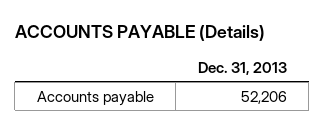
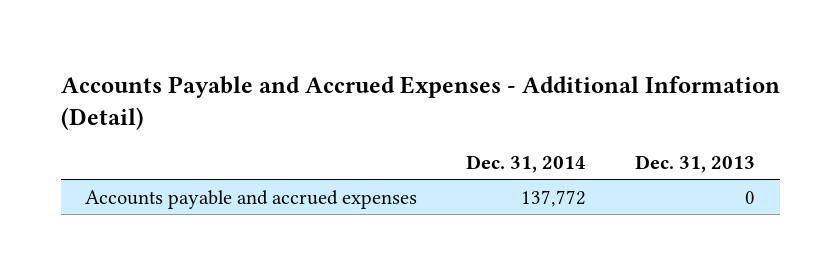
[14,25,265,42] ACCOUNTS PAYABLE (Details) -> [60,75,780,130] Accounts Payable and Accrued Expenses - Additional Information (Detail)
none -> [466,155,587,174] Dec. 31, 2014
[36,90,154,106] Accounts payable -> [85,189,418,209] Accounts payable and accrued expenses
[240,90,287,104] 52,206 -> [745,190,756,204] 0

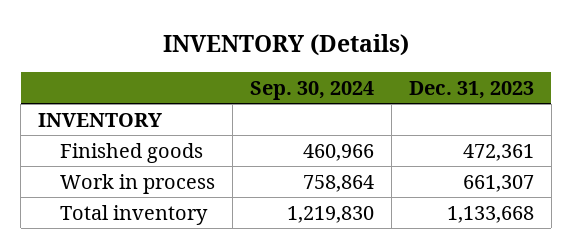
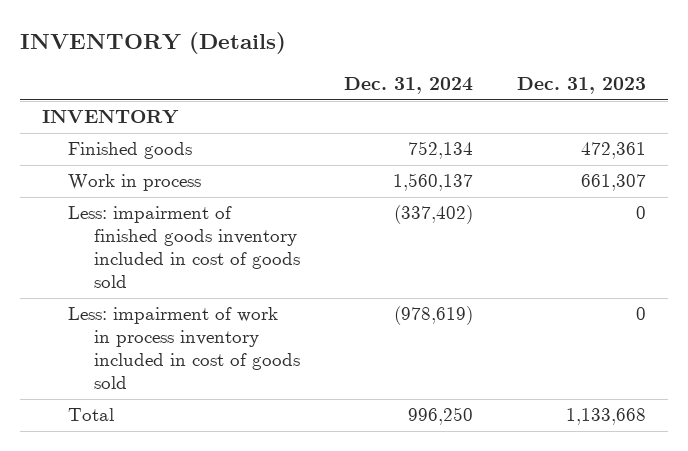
[249,80,374,100] Sep. 30, 2024 -> none
none -> [344,77,474,95] Dec. 31, 2024
none -> [68,206,300,289] Less: impairment of finished goods inventory included in cost of goods sold
none -> [68,307,300,390] Less: impairment of work in process inventory included in cost of goods sold
[60,204,209,225] Total inventory -> [68,408,115,422] Total

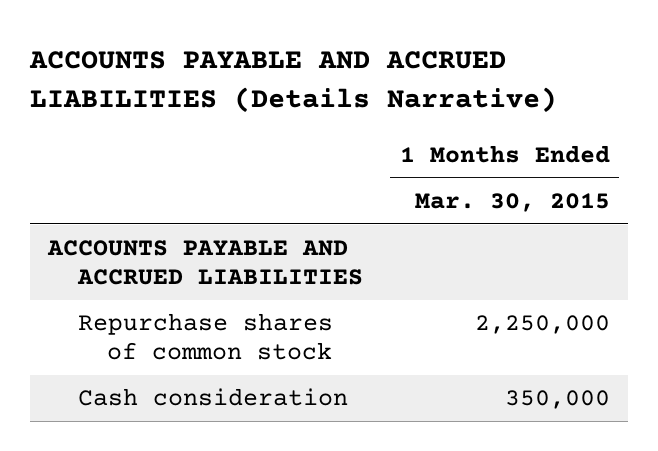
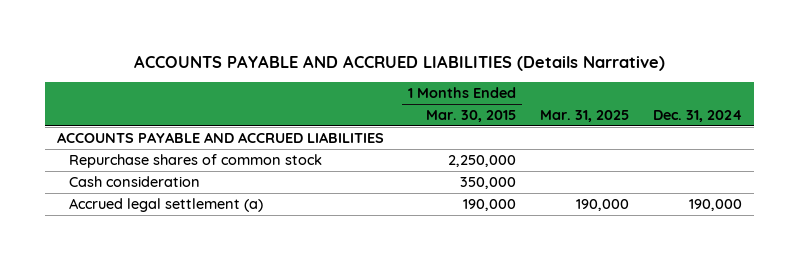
none -> [540,110,630,123] Mar. 31, 2025
none -> [653,110,743,123] Dec. 31, 2024
none -> [68,198,263,213] Accrued legal settlement (a)

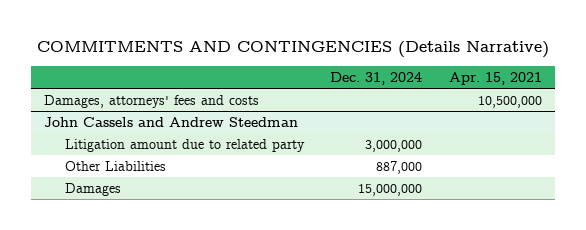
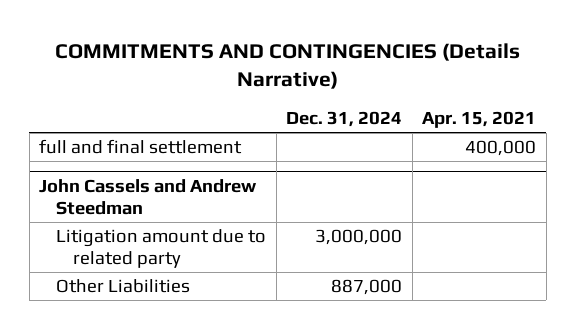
[44,94,260,108] Damages, attorneys' fees and costs -> none
none -> [39,138,243,154] full and final settlement
[65,182,122,196] Damages -> none

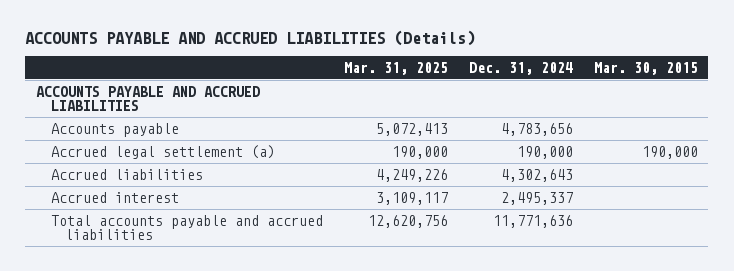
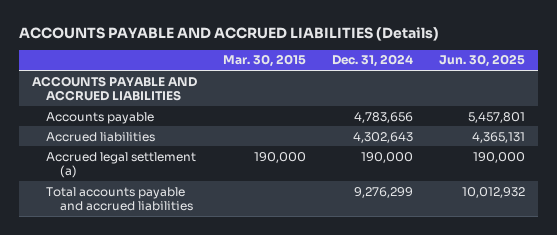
[343,61,448,75] Mar. 31, 2025 -> none
none -> [438,54,525,68] Jun. 30, 2025
[50,192,179,204] Accrued interest -> none
[50,145,275,160] Accrued legal settlement (a) -> [45,151,196,178] Accrued legal settlement (a)
[492,215,573,229] 11,771,636 -> [353,186,413,198] 9,276,299

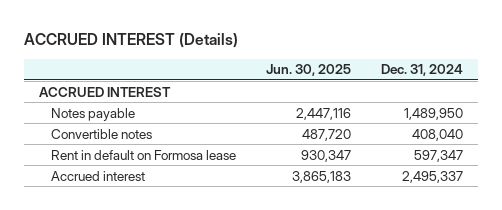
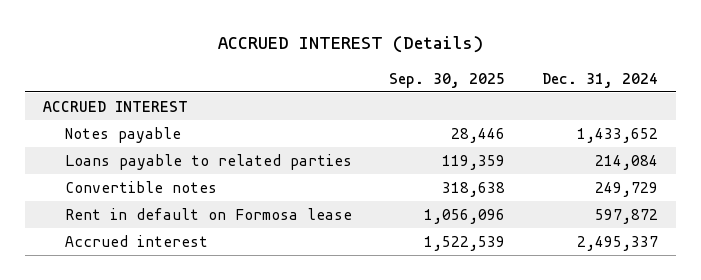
[265,64,351,77] Jun. 30, 2025 -> none
none -> [389,72,506,88] Sep. 30, 2025
[403,107,463,120] 1,489,950 -> [576,127,658,143] 1,433,652
none -> [65,153,353,170] Loans payable to related parties
[411,128,463,141] 408,040 -> [594,181,658,197] 249,729
[413,149,463,162] 597,347 -> [594,208,658,224] 597,872

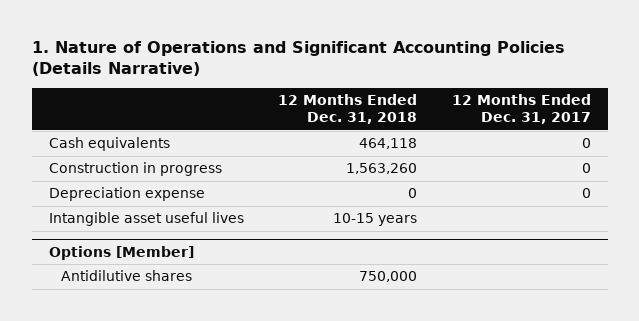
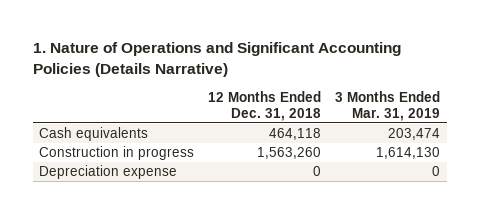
[451,94,591,125] 12 Months Ended Dec. 31, 2017 -> none
none -> [334,90,440,121] 3 Months Ended Mar. 31, 2019
[48,212,244,227] Intangible asset useful lives -> none
[48,246,194,261] Options [Member] -> none
[61,270,193,282] Antidilutive shares -> none

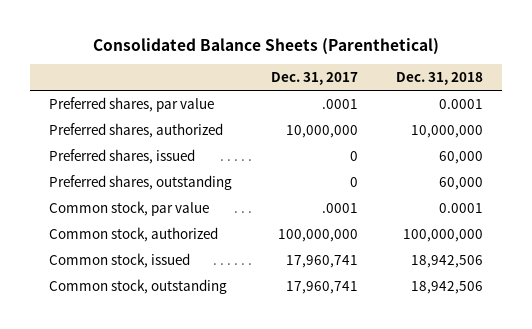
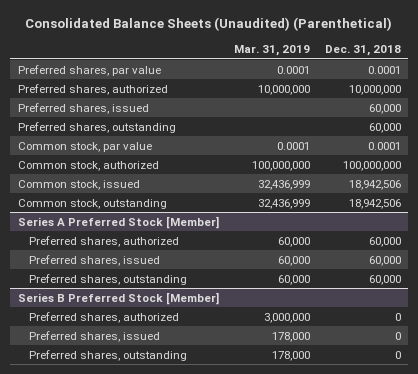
[93,37,440,55] Consolidated Balance Sheets (Parenthetical) -> [25,17,393,32] Consolidated Balance Sheets (Unaudited) (Parenthetical)
[270,72,358,86] Dec. 31, 2017 -> none
none -> [233,45,310,57] Mar. 31, 2019
none -> [17,215,219,229] Series A Preferred Stock [Member]
none -> [28,235,179,247] Preferred shares, authorized
none -> [28,254,160,266] Preferred shares, issued
none -> [28,273,187,285] Preferred shares, outstanding
none -> [17,291,219,305] Series B Preferred Stock [Member]
none -> [28,311,179,323] Preferred shares, authorized
none -> [28,330,160,342] Preferred shares, issued
none -> [28,349,187,361] Preferred shares, outstanding

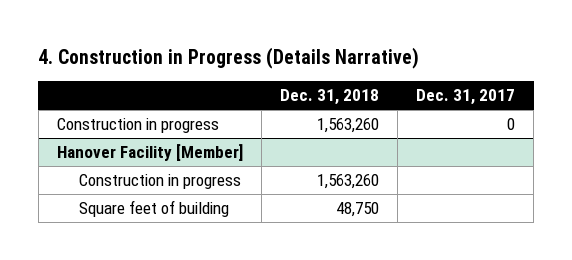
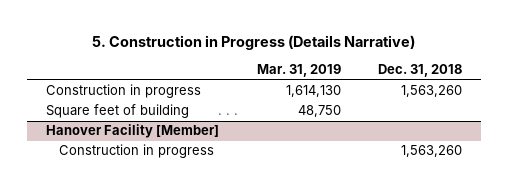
[38,47,420,70] 4. Construction in Progress (Details Narrative) -> [92,35,416,51] 5. Construction in Progress (Details Narrative)
[416,89,516,106] Dec. 31, 2017 -> none
none -> [256,64,341,78] Mar. 31, 2019
none -> [46,104,190,119] Square feet of building
[78,199,229,217] Square feet of building -> none

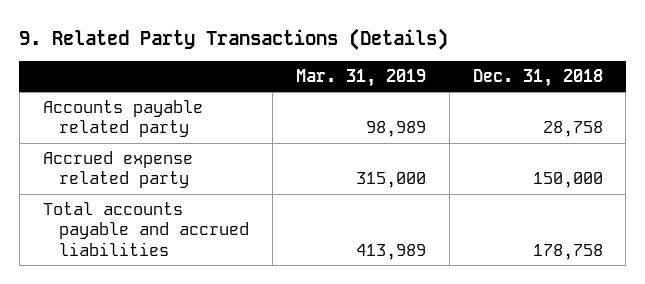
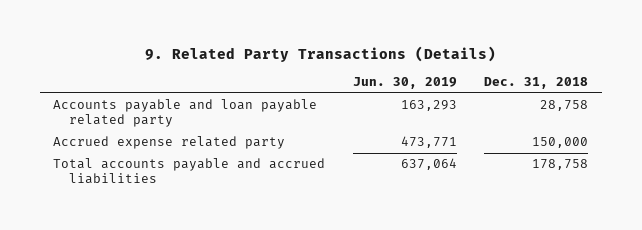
[295,69,426,88] Mar. 31, 2019 -> none
none -> [352,77,457,90] Jun. 30, 2019
[42,99,203,138] Accounts payable related party -> [53,99,318,128] Accounts payable and loan payable related party

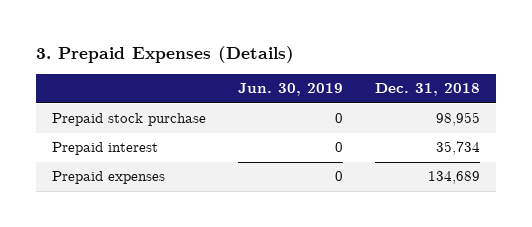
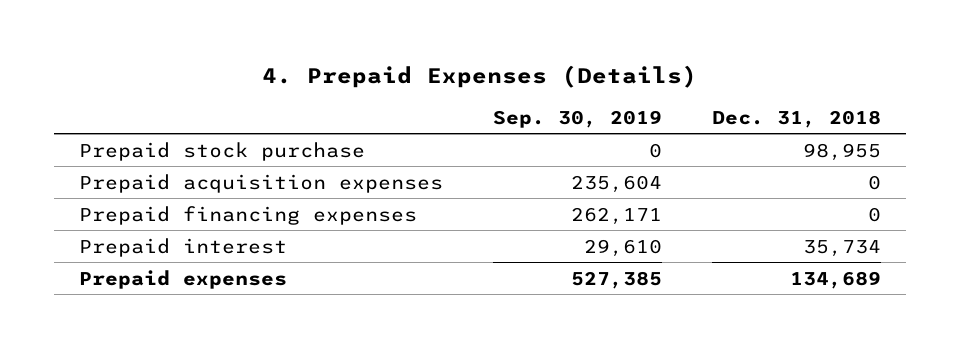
[36,46,295,64] 3. Prepaid Expenses (Details) -> [262,64,698,88] 4. Prepaid Expenses (Details)
[238,83,344,97] Jun. 30, 2019 -> none
none -> [493,109,663,128] Sep. 30, 2019
none -> [79,173,444,193] Prepaid acquisition expenses
none -> [79,205,418,225] Prepaid financing expenses

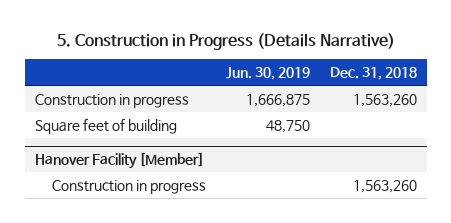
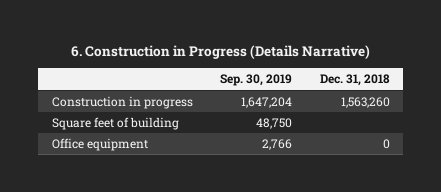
[56,32,395,50] 5. Construction in Progress (Details Narrative) -> [70,45,370,60] 6. Construction in Progress (Details Narrative)
[225,67,310,81] Jun. 30, 2019 -> none
none -> [220,74,293,87] Sep. 30, 2019
[34,152,204,170] Hanover Facility [Member] -> none
[51,179,206,194] Construction in progress -> none
none -> [51,137,148,151] Office equipment

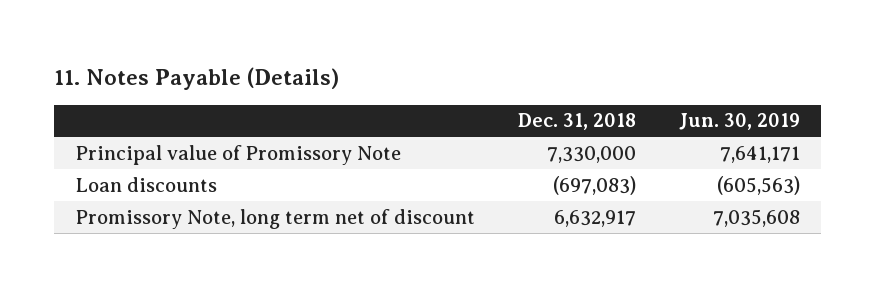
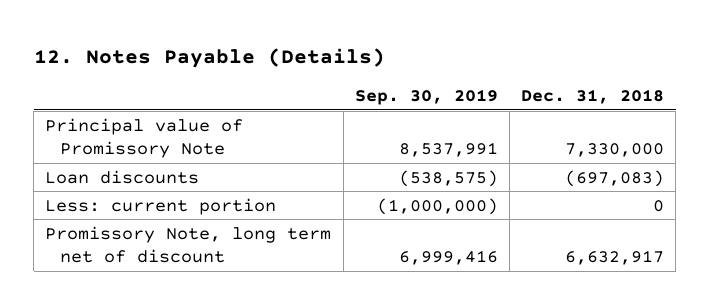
[54,66,340,90] 11. Notes Payable (Details) -> [33,47,385,68] 12. Notes Payable (Details)
[678,113,800,131] Jun. 30, 2019 -> none
none -> [354,89,498,106] Sep. 30, 2019
none -> [45,197,277,215] Less: current portion

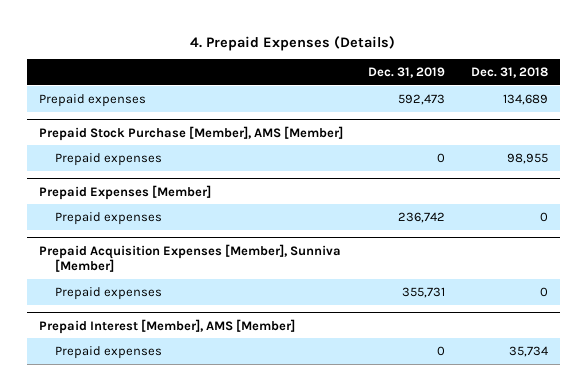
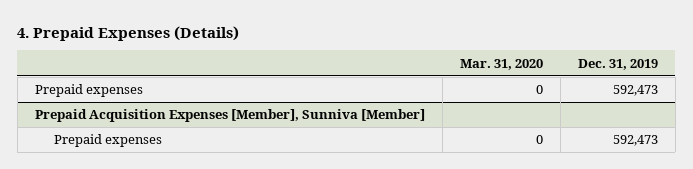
[470,67,548,79] Dec. 31, 2018 -> none
none -> [459,58,543,70] Mar. 31, 2020
[39,125,344,141] Prepaid Stock Purchase [Member], AMS [Member] -> none
[54,152,162,166] Prepaid expenses -> none
[39,184,212,200] Prepaid Expenses [Member] -> none
[54,211,162,225] Prepaid expenses -> none
[39,318,296,334] Prepaid Interest [Member], AMS [Member] -> none
[54,345,162,359] Prepaid expenses -> none
[402,286,446,298] 355,731 -> [612,135,658,147] 592,473

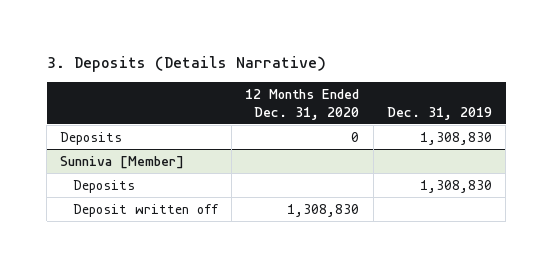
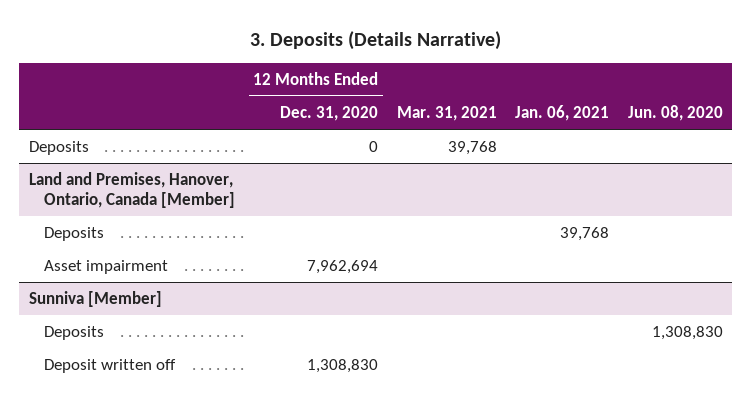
[386,106,492,120] Dec. 31, 2019 -> none
none -> [396,106,497,122] Mar. 31, 2021
none -> [515,105,610,122] Jan. 06, 2021
none -> [627,105,723,122] Jun. 08, 2020
none -> [28,172,235,208] Land and Premises, Hanover, Ontario, Canada [Member]
none -> [43,227,104,242] Deposits
none -> [43,260,168,275] Asset impairment

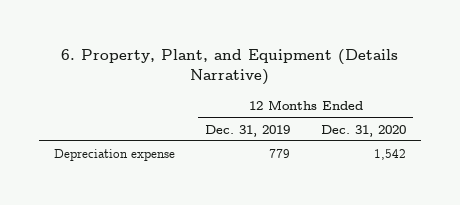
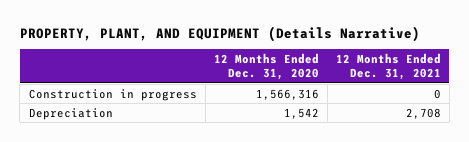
[60,48,398,86] 6. Property, Plant, and Equipment (Details Narrative) -> [19,25,420,42] PROPERTY, PLANT, AND EQUIPMENT (Details Narrative)
[205,124,291,137] Dec. 31, 2019 -> none
none -> [335,53,441,81] 12 Months Ended Dec. 31, 2021
none -> [28,88,197,101] Construction in progress
[54,149,176,162] Depreciation expense -> [28,107,113,120] Depreciation

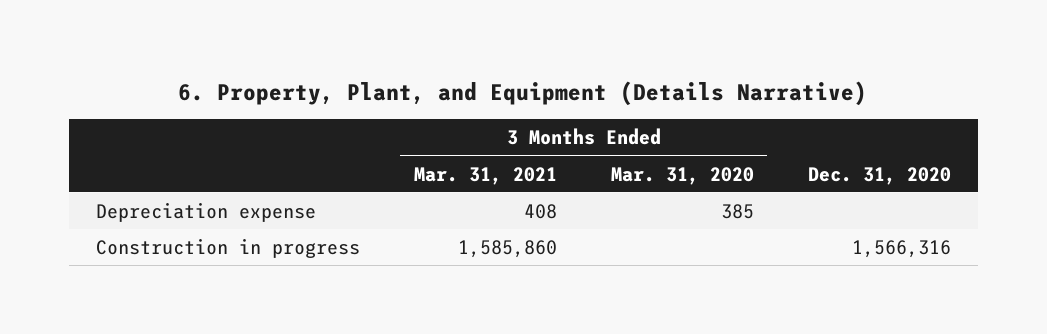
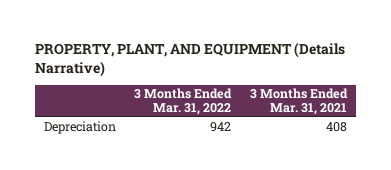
[178,80,868,106] 6. Property, Plant, and Equipment (Details Narrative) -> [34,41,345,77] PROPERTY, PLANT, AND EQUIPMENT (Details Narrative)
[610,166,754,185] Mar. 31, 2020 -> none
[807,166,951,185] Dec. 31, 2020 -> none
none -> [134,88,233,116] 3 Months Ended Mar. 31, 2022
[95,238,360,259] Construction in progress -> none
[95,202,316,223] Depreciation expense -> [43,121,116,135] Depreciation

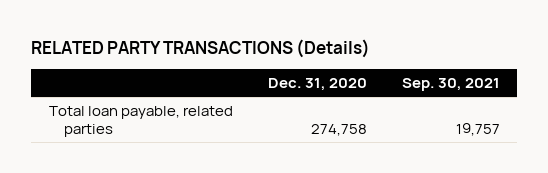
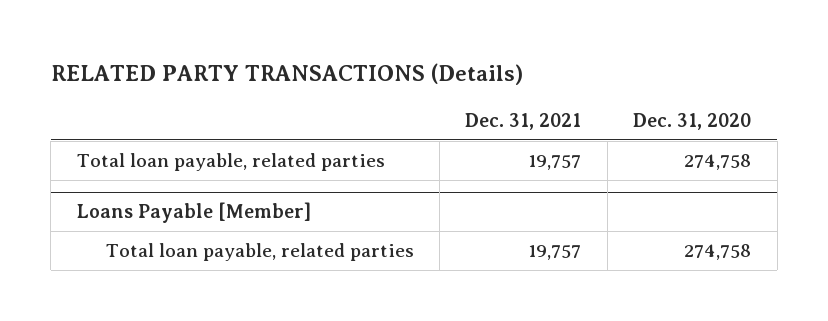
[401,78,500,92] Sep. 30, 2021 -> none
none -> [465,113,582,131] Dec. 31, 2021
none -> [76,202,311,224] Loans Payable [Member]
none -> [105,243,414,262] Total loan payable, related parties

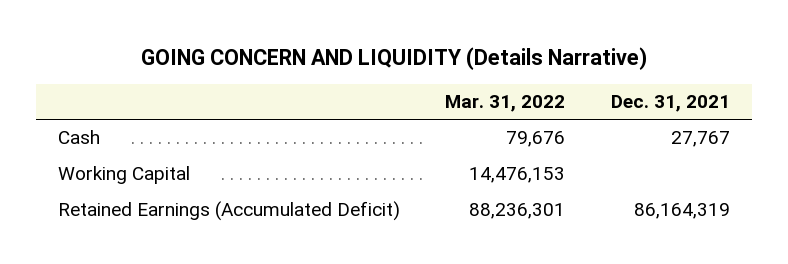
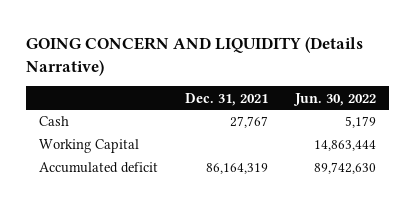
[445,95,566,113] Mar. 31, 2022 -> none
none -> [292,92,376,106] Jun. 30, 2022
[58,201,401,222] Retained Earnings (Accumulated Deficit) -> [39,162,159,174] Accumulated deficit

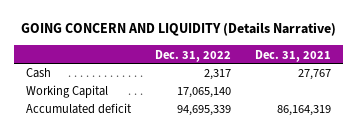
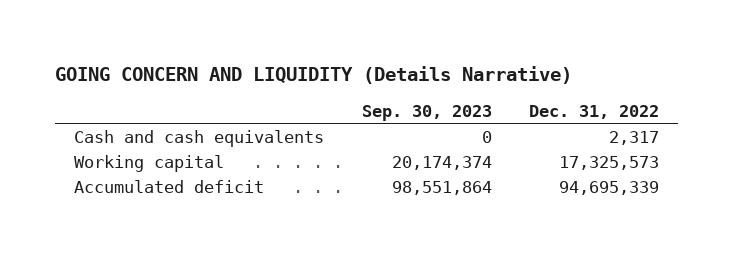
[255,49,332,62] Dec. 31, 2021 -> none
none -> [361,104,492,121] Sep. 30, 2023
[26,68,52,79] Cash -> [74,129,325,147] Cash and cash equivalents
[26,85,109,99] Working Capital -> [74,154,225,172] Working capital
[177,87,232,99] 17,065,140 -> [559,155,660,170] 17,325,573

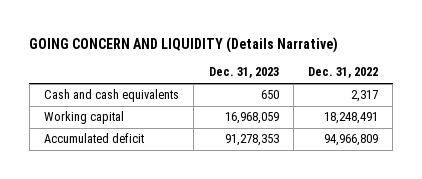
[361,104,492,121] Sep. 30, 2023 -> none
none -> [208,67,279,79] Dec. 31, 2023
[559,155,660,170] 17,325,573 -> [324,112,379,125] 18,248,491
[559,180,660,195] 94,695,339 -> [324,134,379,147] 94,966,809

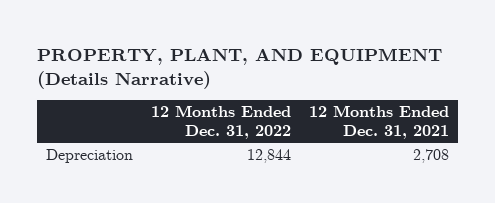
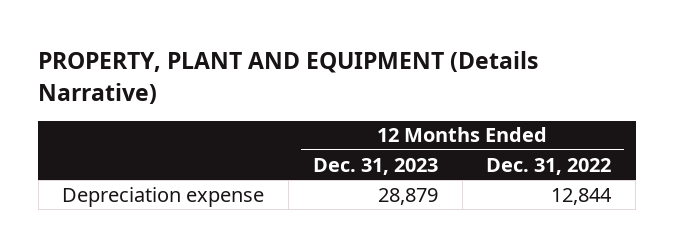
[37,48,443,89] PROPERTY, PLANT, AND EQUIPMENT (Details Narrative) -> [38,51,539,104] PROPERTY, PLANT AND EQUIPMENT (Details Narrative)
[309,105,450,139] 12 Months Ended Dec. 31, 2021 -> none
none -> [312,157,438,175] Dec. 31, 2023
[46,148,134,163] Depreciation -> [62,186,265,207] Depreciation expense

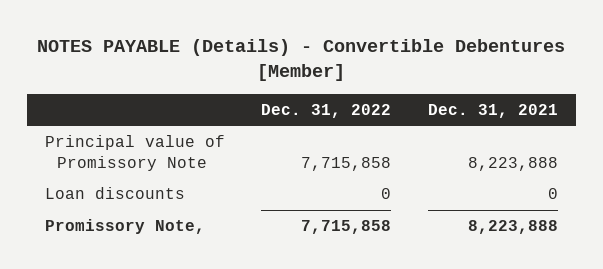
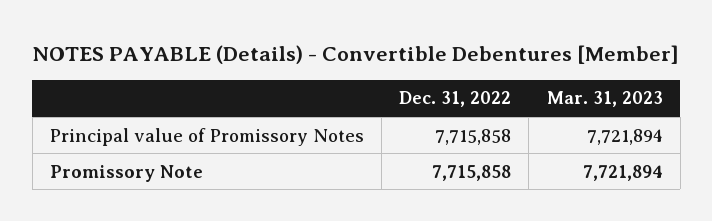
[427,103,558,118] Dec. 31, 2021 -> none
none -> [546,91,663,108] Mar. 31, 2023
[45,187,186,200] Loan discounts -> none
[45,135,226,171] Principal value of Promissory Note -> [49,127,364,146] Principal value of Promissory Notes
[45,219,206,235] Promissory Note, -> [49,164,203,182] Promissory Note

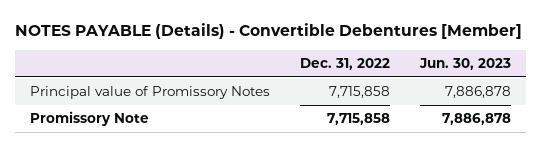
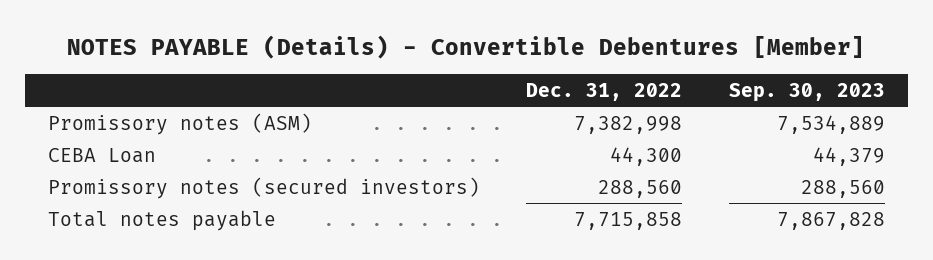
[419,57,512,70] Jun. 30, 2023 -> none
none -> [728,82,885,102] Sep. 30, 2023
none -> [48,112,313,135] Promissory notes (ASM)
none -> [48,147,157,163] CEBA Loan
[30,86,271,100] Principal value of Promissory Notes -> [48,176,481,199] Promissory notes (secured investors)
[329,86,391,99] 7,715,858 -> [598,179,683,198] 288,560
[30,111,150,127] Promissory Note -> [48,209,277,231] Total notes payable

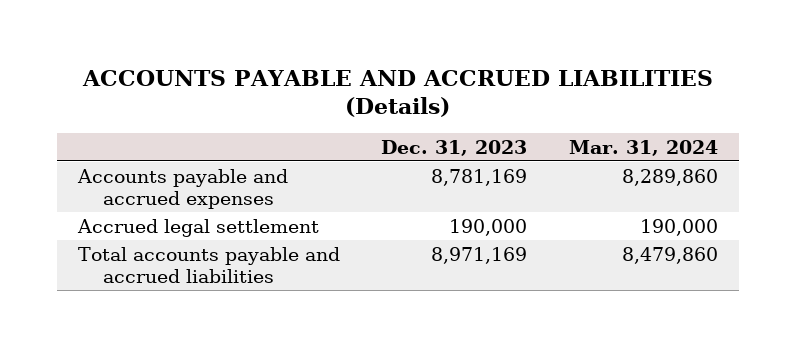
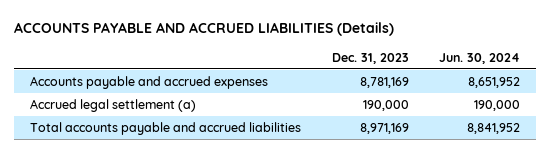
[569,139,719,156] Mar. 31, 2024 -> none
none -> [439,52,521,64] Jun. 30, 2024
[76,218,319,237] Accrued legal settlement -> [29,98,196,112] Accrued legal settlement (a)

